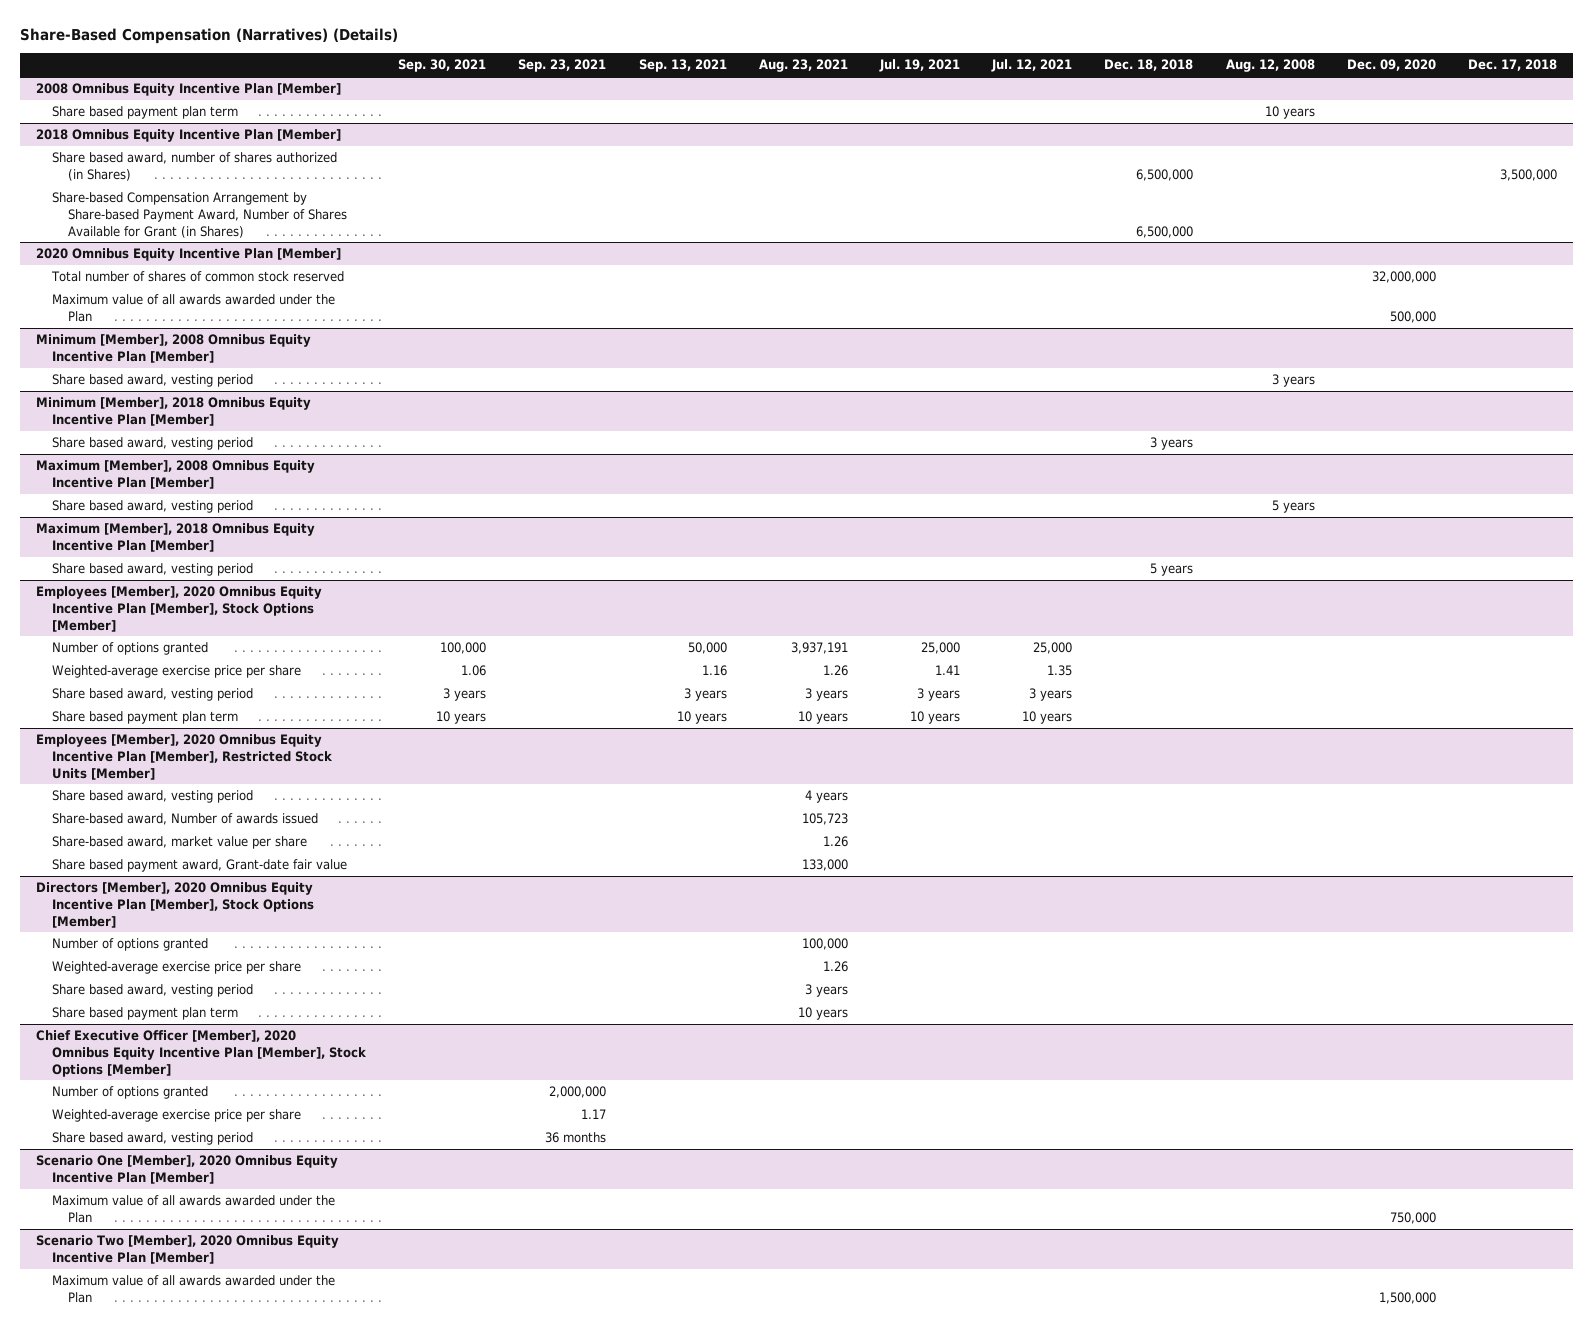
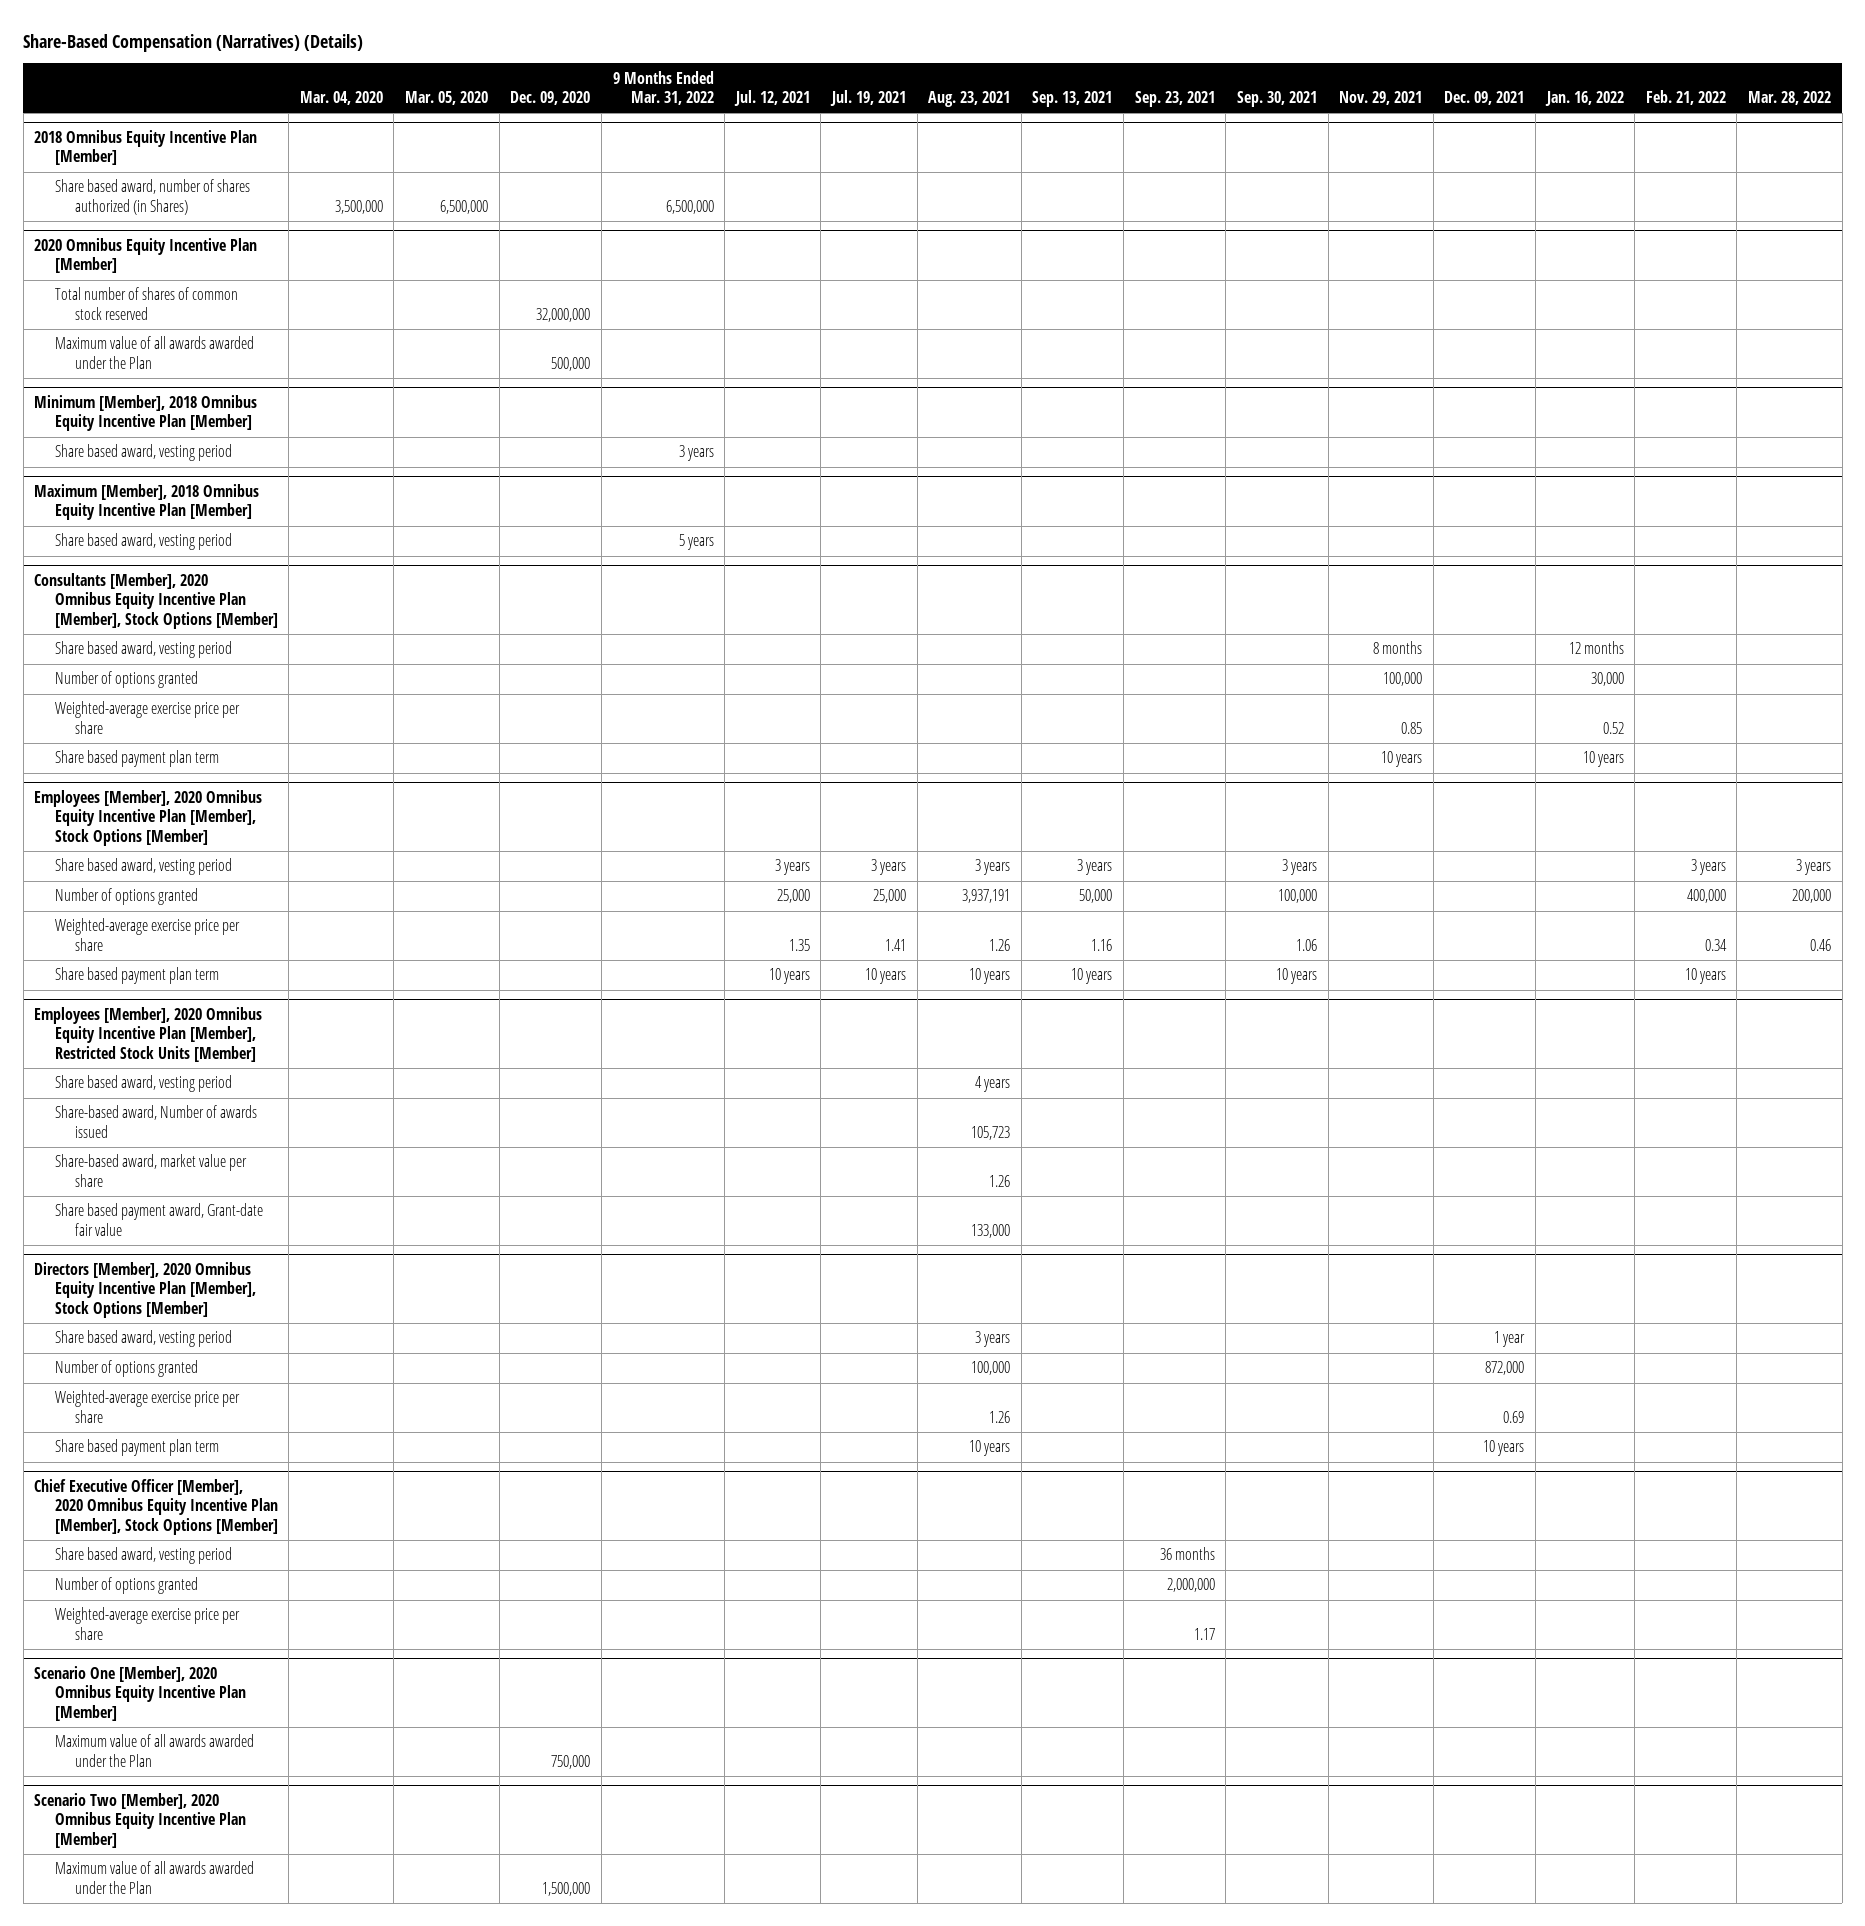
[1104,59,1194,72] Dec. 18, 2018 -> none
[1225,59,1315,73] Aug. 12, 2008 -> none
[1468,59,1558,72] Dec. 17, 2018 -> none
none -> [299,91,383,106] Mar. 04, 2020
none -> [405,91,489,106] Mar. 05, 2020
none -> [612,70,714,106] 9 Months Ended Mar. 31, 2022
none -> [1339,91,1423,106] Nov. 29, 2021
none -> [1444,91,1525,106] Dec. 09, 2021
none -> [1544,91,1624,107] Jan. 16, 2022
none -> [1645,90,1726,106] Feb. 21, 2022
none -> [1748,91,1832,106] Mar. 28, 2022
[35,83,341,97] 2008 Omnibus Equity Incentive Plan [Member] -> none
[51,106,238,120] Share based payment plan term -> none
[51,192,348,238] Share-based Compensation Arrangement by Share-based Payment Award, Number of Shares Available for Grant (in Shares) -> none
[35,334,311,363] Minimum [Member], 2008 Omnibus Equity Incentive Plan [Member] -> none
[51,374,253,388] Share based award, vesting period -> none
[35,460,315,489] Maximum [Member], 2008 Omnibus Equity Incentive Plan [Member] -> none
[51,500,253,514] Share based award, vesting period -> none
none -> [34,573,278,629] Consultants [Member], 2020 Omnibus Equity Incentive Plan [Member], Stock Options [Member]
none -> [54,641,232,659] Share based award, vesting period
none -> [54,671,198,689] Number of options granted
none -> [54,701,240,734] Weighted-average exercise price per share
none -> [54,750,219,768] Share based payment plan term
[51,688,253,702] Share based award, vesting period -> [54,858,232,876] Share based award, vesting period
[51,984,253,998] Share based award, vesting period -> [54,1330,232,1348] Share based award, vesting period
[51,1132,253,1146] Share based award, vesting period -> [54,1547,232,1565] Share based award, vesting period

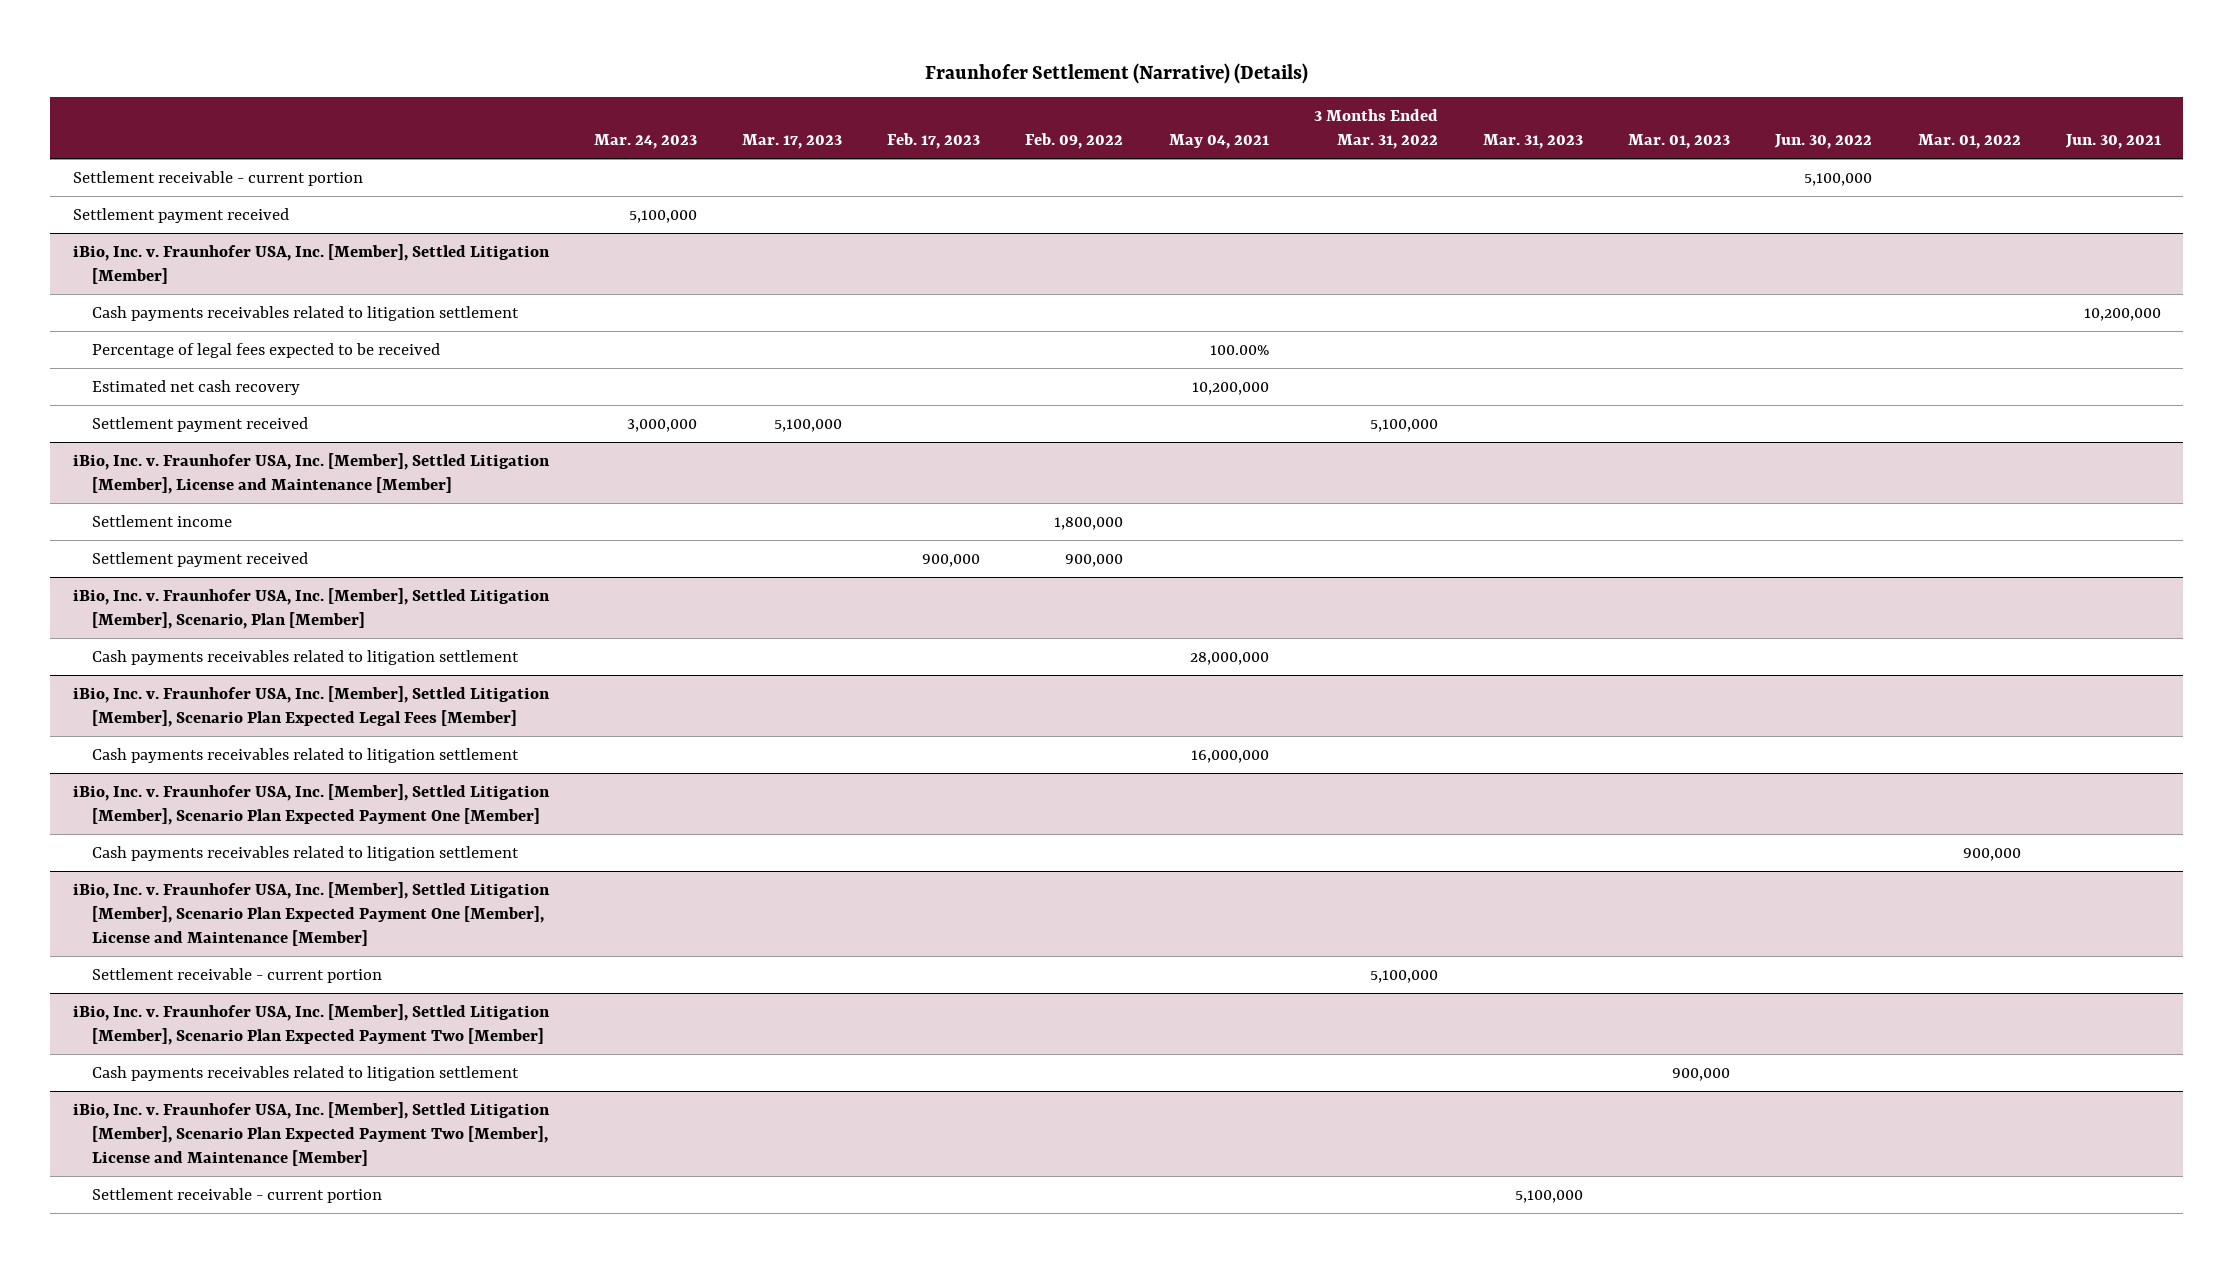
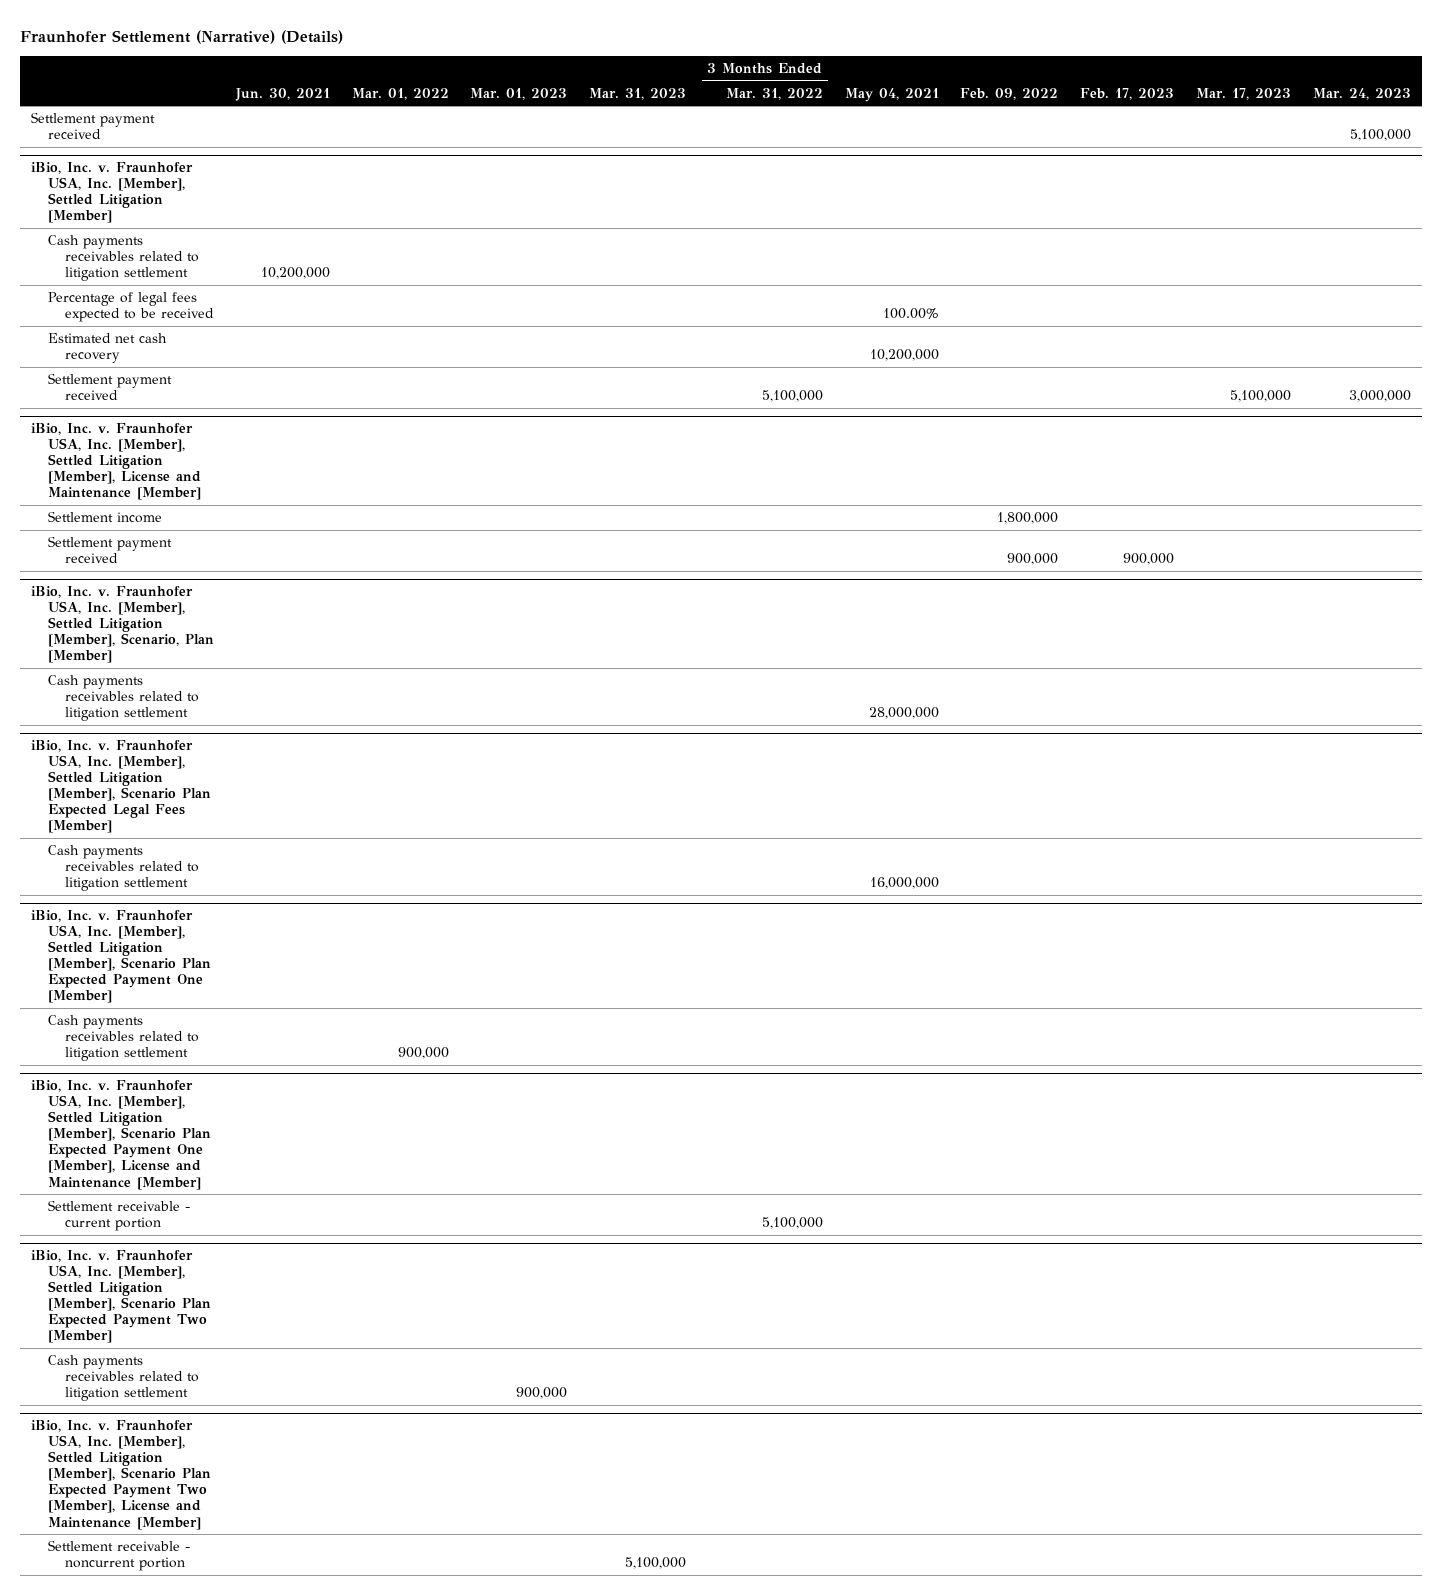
[1774,134,1873,150] Jun. 30, 2022 -> none
[72,170,363,186] Settlement receivable - current portion -> none
[91,1187,382,1203] Settlement receivable - current portion -> [47,1540,190,1572] Settlement receivable - noncurrent portion

